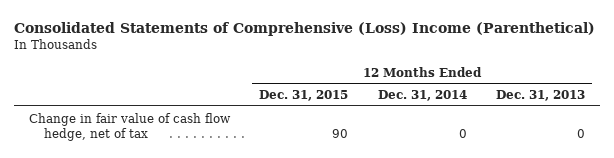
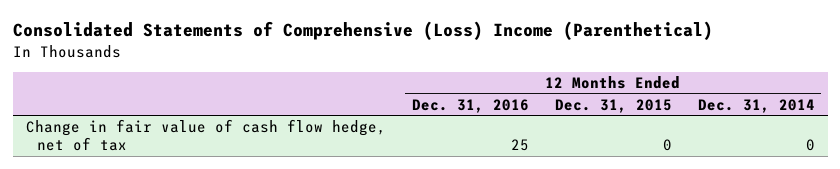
[495,90,585,102] Dec. 31, 2013 -> none
none -> [411,98,529,113] Dec. 31, 2016
[332,128,349,138] 90 -> [662,139,672,152] 0

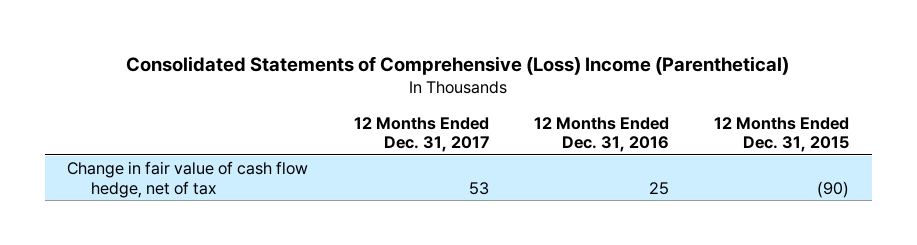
[697,98,815,113] Dec. 31, 2014 -> none
none -> [353,116,489,153] 12 Months Ended Dec. 31, 2017
[662,139,672,152] 0 -> [817,180,850,198] (90)

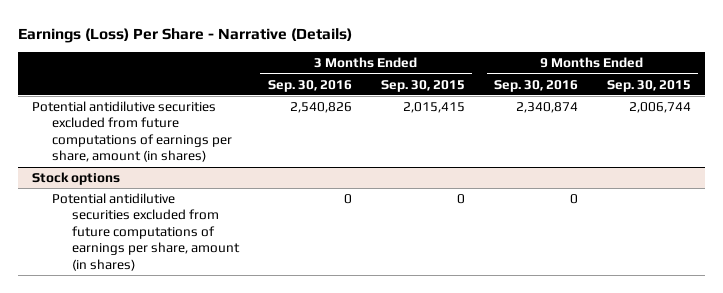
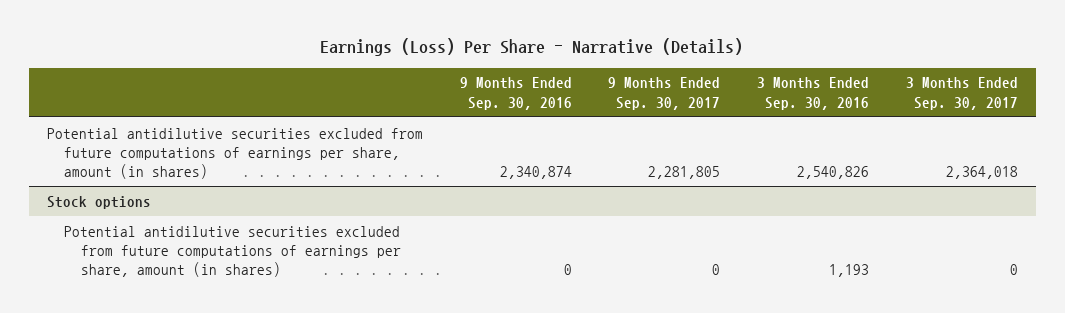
[380,79,465,92] Sep. 30, 2015 -> none
[606,79,691,92] Sep. 30, 2015 -> none
none -> [608,77,721,110] 9 Months Ended Sep. 30, 2017
none -> [905,77,1018,110] 3 Months Ended Sep. 30, 2017
[343,194,352,205] 0 -> [829,264,870,278] 1,193

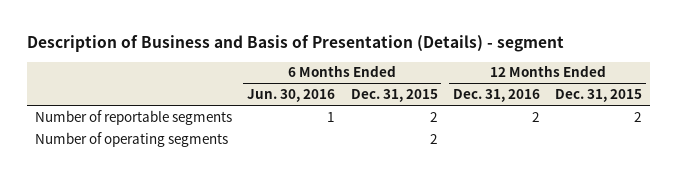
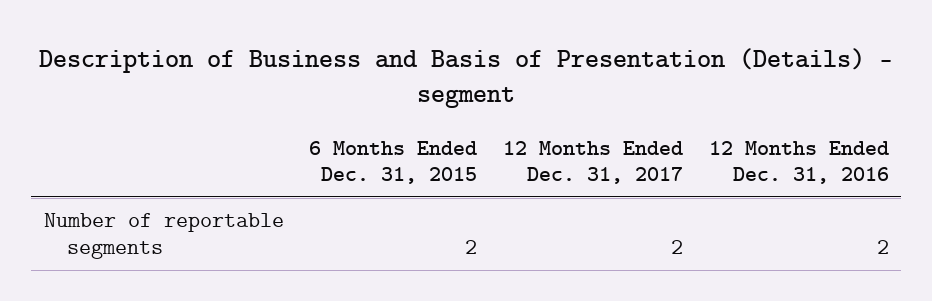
[247,89,336,103] Jun. 30, 2016 -> none
[555,89,643,103] Dec. 31, 2015 -> none
none -> [502,140,683,185] 12 Months Ended Dec. 31, 2017
[34,131,228,147] Number of operating segments -> none

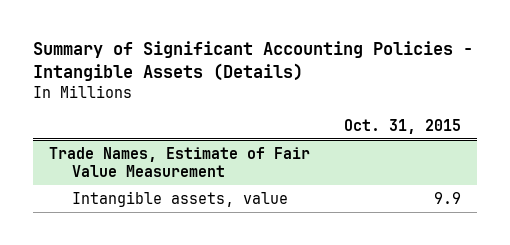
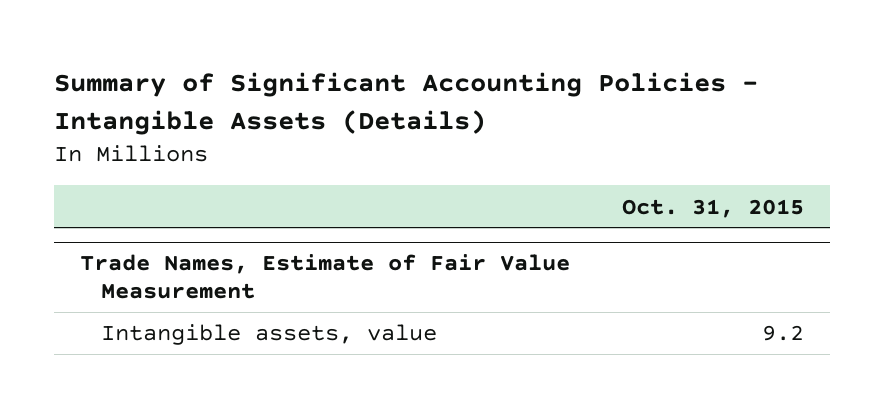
[433,191,461,204] 9.9 -> [762,325,805,342] 9.2

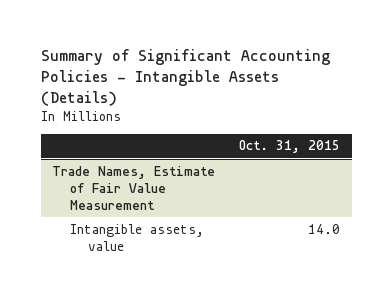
[762,325,805,342] 9.2 -> [308,223,341,234] 14.0

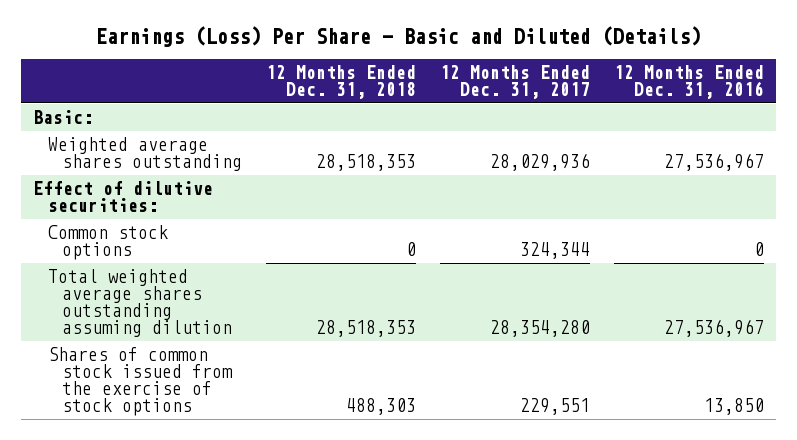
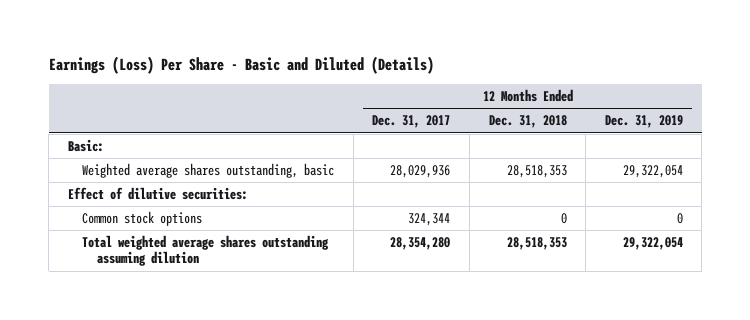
[613,65,764,100] 12 Months Ended Dec. 31, 2016 -> none
none -> [604,115,683,129] Dec. 31, 2019
[47,137,243,172] Weighted average shares outstanding -> [82,163,335,179] Weighted average shares outstanding, basic
[47,347,234,417] Shares of common stock issued from the exercise of stock options -> none

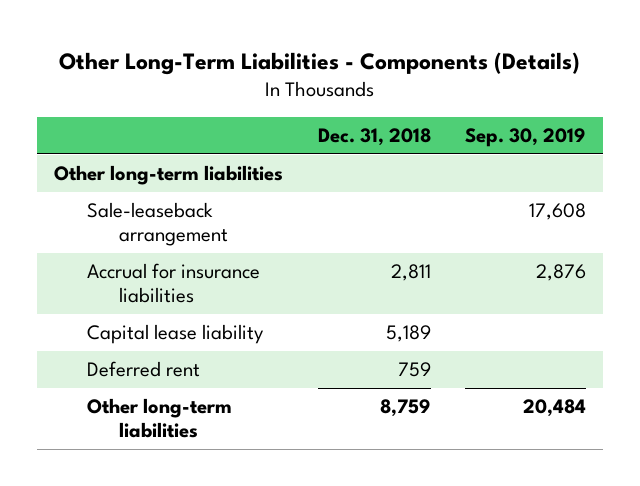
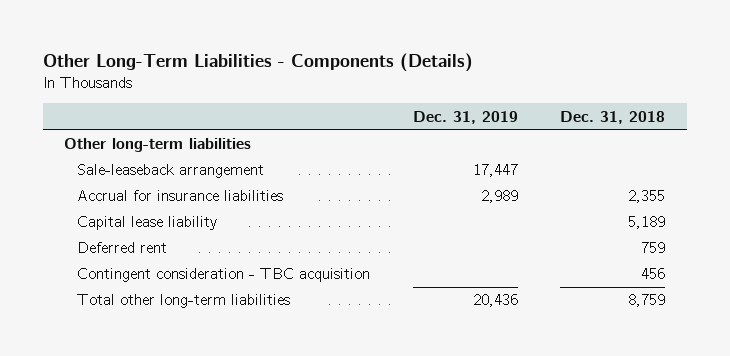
[465,127,587,147] Sep. 30, 2019 -> none
none -> [412,110,518,124] Dec. 31, 2019
[390,264,431,282] 2,811 -> [628,190,666,204] 2,355
none -> [77,268,371,283] Contingent consideration - TBC acquisition
[86,398,232,439] Other long-term liabilities -> [77,294,291,309] Total other long-term liabilities

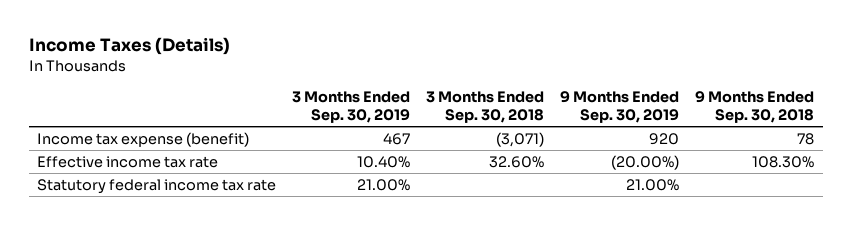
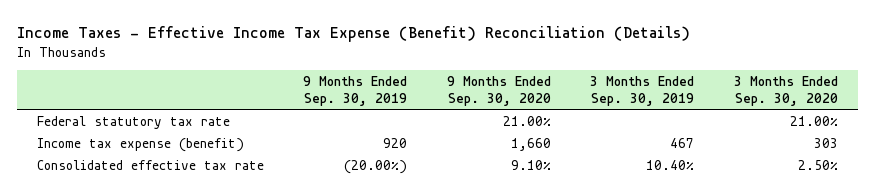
[28,37,230,56] Income Taxes (Details) -> [17,26,691,43] Income Taxes - Effective Income Tax Expense (Benefit) Reconciliation (Details)
[426,91,545,124] 3 Months Ended Sep. 30, 2018 -> none
[695,91,815,124] 9 Months Ended Sep. 30, 2018 -> none
none -> [446,76,551,107] 9 Months Ended Sep. 30, 2020
none -> [733,76,838,107] 3 Months Ended Sep. 30, 2020
none -> [37,115,231,129] Federal statutory tax rate
[36,178,276,194] Statutory federal income tax rate -> none
[36,155,218,168] Effective income tax rate -> [37,159,265,170] Consolidated effective tax rate

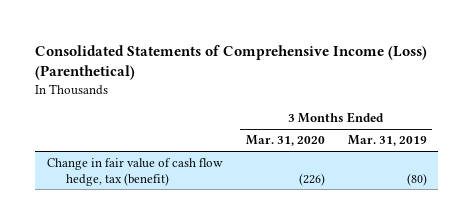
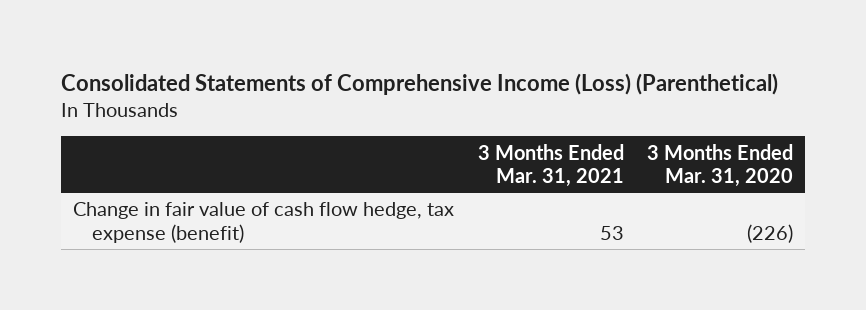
[347,135,427,147] Mar. 31, 2019 -> none
none -> [477,143,624,188] 3 Months Ended Mar. 31, 2021
[46,158,223,186] Change in fair value of cash flow hedge, tax (benefit) -> [73,202,455,243] Change in fair value of cash flow hedge, tax expense (benefit)

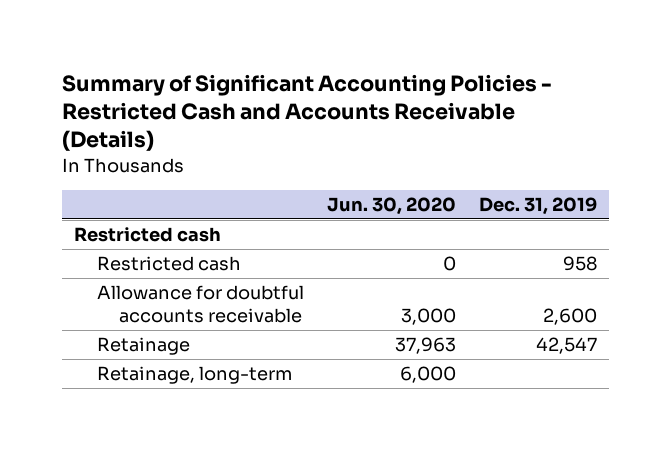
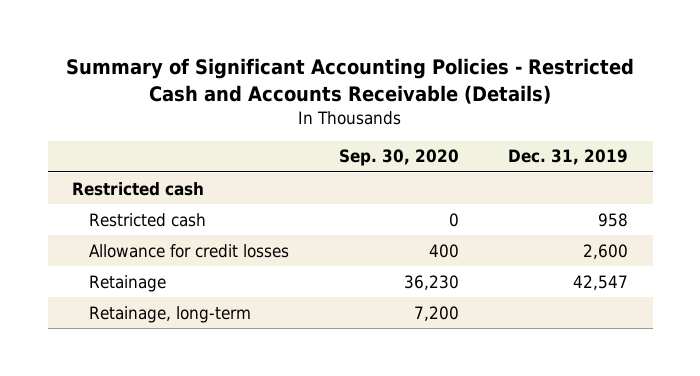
[326,196,456,215] Jun. 30, 2020 -> none
none -> [338,149,459,167] Sep. 30, 2020
[96,285,304,324] Allowance for doubtful accounts receivable -> [89,243,290,258] Allowance for credit losses

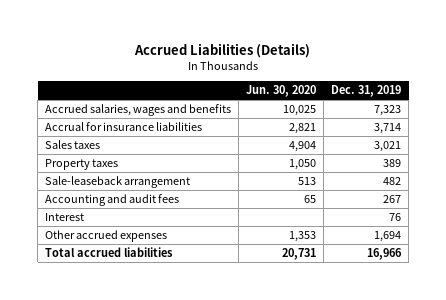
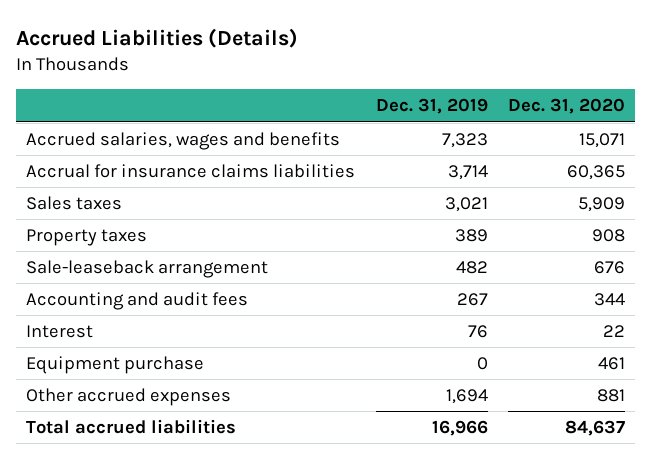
[246,85,317,98] Jun. 30, 2020 -> none
none -> [508,98,626,115] Dec. 31, 2020
[45,121,203,131] Accrual for insurance liabilities -> [26,164,356,179] Accrual for insurance claims liabilities
none -> [26,356,205,375] Equipment purchase

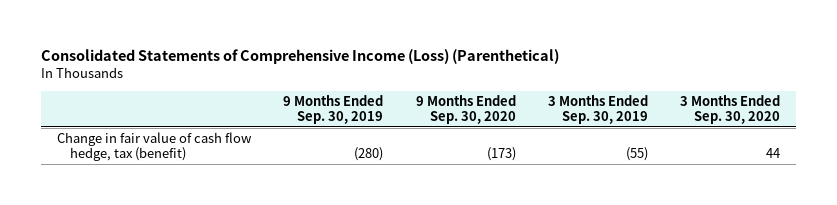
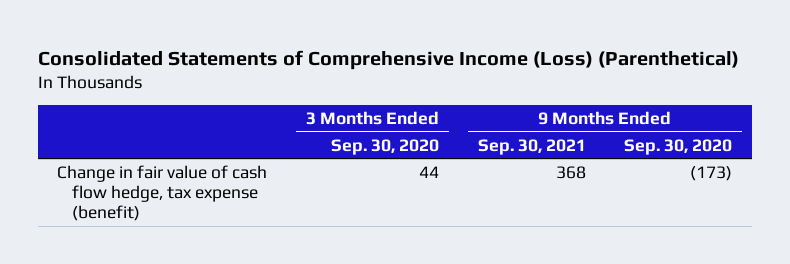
[283,94,384,125] 9 Months Ended Sep. 30, 2019 -> none
[548,94,649,125] 3 Months Ended Sep. 30, 2019 -> none
none -> [477,138,586,155] Sep. 30, 2021
[57,131,253,162] Change in fair value of cash flow hedge, tax (benefit) -> [57,164,268,221] Change in fair value of cash flow hedge, tax expense (benefit)

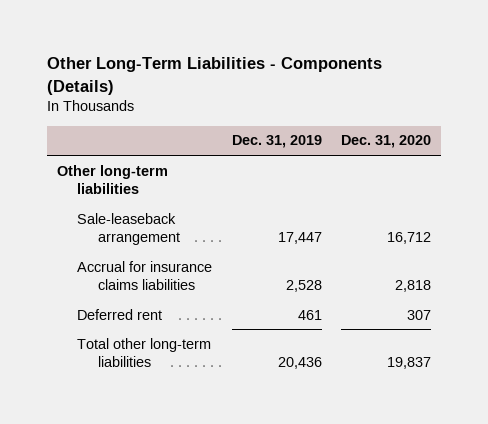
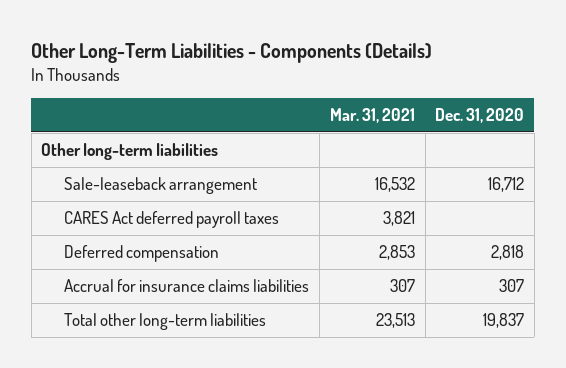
[231,135,322,149] Dec. 31, 2019 -> none
none -> [329,107,415,123] Mar. 31, 2021
[77,308,163,320] Deferred rent -> none
none -> [64,211,280,229] CARES Act deferred payroll taxes
none -> [64,245,220,263] Deferred compensation
[395,280,432,293] 2,818 -> [499,279,525,293] 307

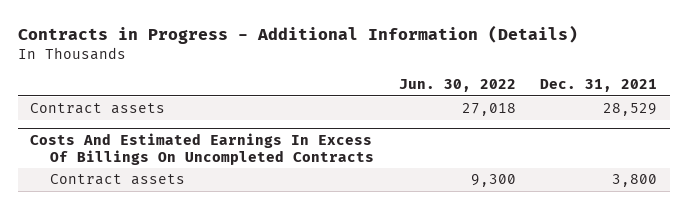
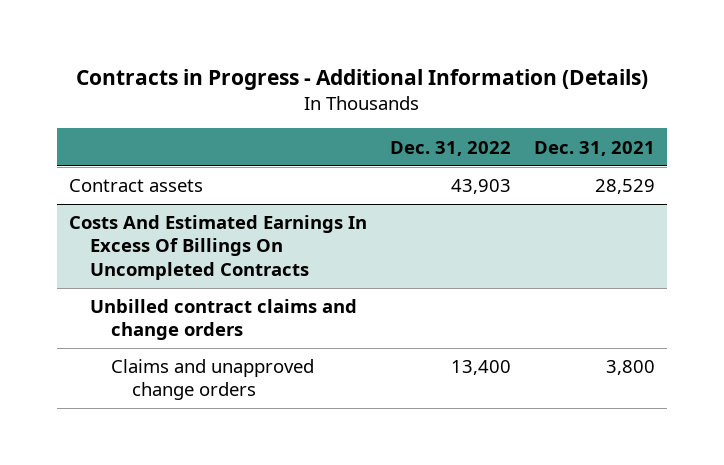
[398,79,516,93] Jun. 30, 2022 -> none
none -> [389,140,511,156] Dec. 31, 2022
[49,174,185,186] Contract assets -> none
none -> [89,299,357,341] Unbilled contract claims and change orders
none -> [110,359,314,401] Claims and unapproved change orders

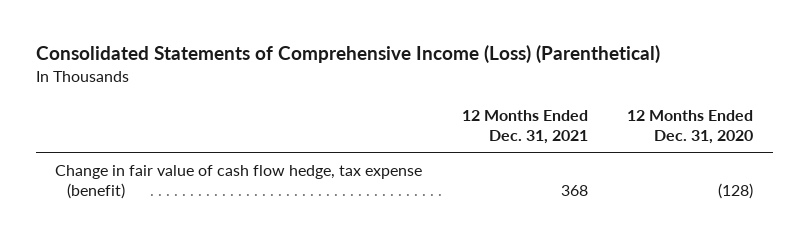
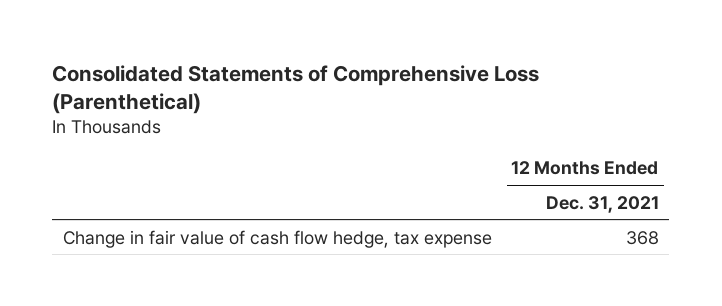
[35,45,660,64] Consolidated Statements of Comprehensive Income (Loss) (Parenthetical) -> [52,64,540,114] Consolidated Statements of Comprehensive Loss (Parenthetical)
[627,109,754,145] 12 Months Ended Dec. 31, 2020 -> none
[55,164,423,200] Change in fair value of cash flow hedge, tax expense (benefit) -> [62,229,492,248] Change in fair value of cash flow hedge, tax expense

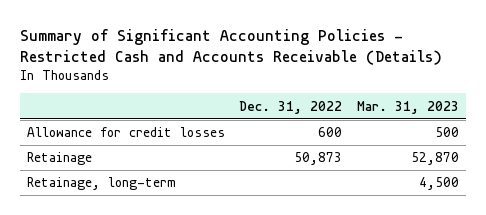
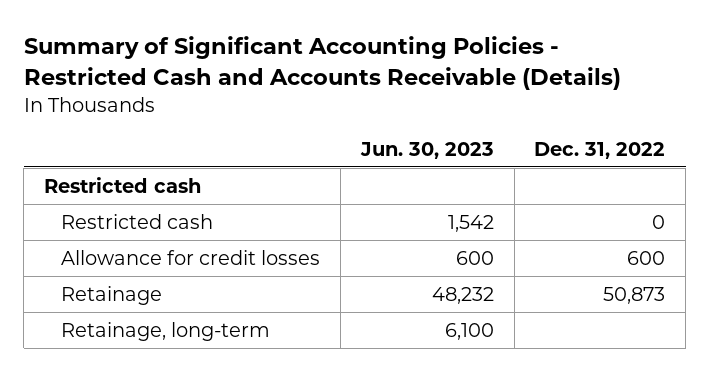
[356,100,459,114] Mar. 31, 2023 -> none
none -> [359,142,494,160] Jun. 30, 2023
none -> [44,176,202,193] Restricted cash
none -> [61,213,214,229] Restricted cash

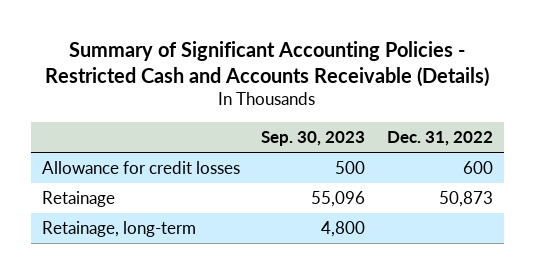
[359,142,494,160] Jun. 30, 2023 -> none
none -> [261,131,366,147] Sep. 30, 2023
[44,176,202,193] Restricted cash -> none
[61,213,214,229] Restricted cash -> none

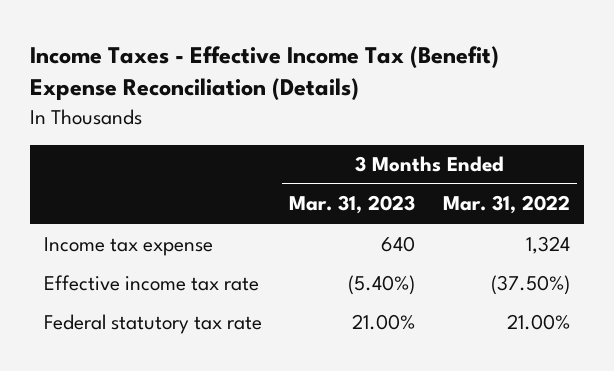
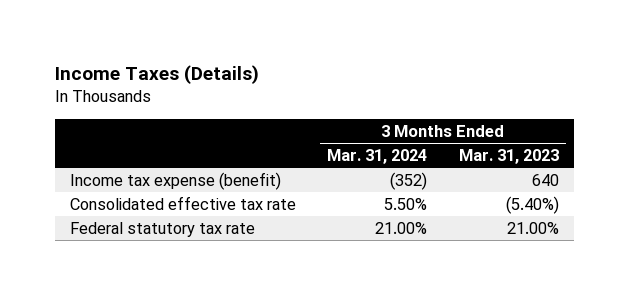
[29,45,499,101] Income Taxes - Effective Income Tax (Benefit) Expense Reconciliation (Details) -> [54,65,259,85] Income Taxes (Details)
[442,195,570,215] Mar. 31, 2022 -> none
none -> [327,149,428,165] Mar. 31, 2024
[43,236,213,256] Income tax expense -> [70,171,282,190] Income tax expense (benefit)
[43,274,259,291] Effective income tax rate -> [70,195,297,210] Consolidated effective tax rate

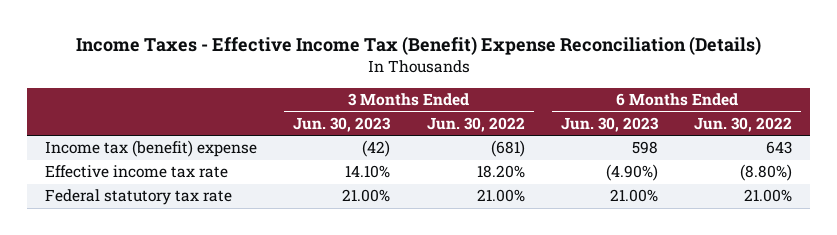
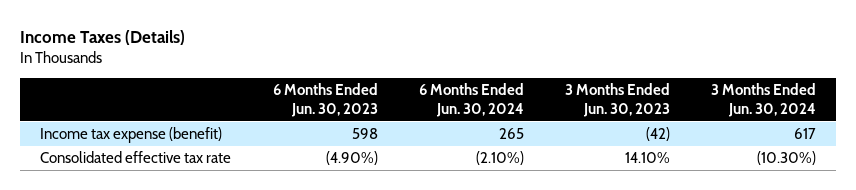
[75,35,761,55] Income Taxes - Effective Income Tax (Benefit) Expense Reconciliation (Details) -> [19,29,185,45] Income Taxes (Details)
[426,116,525,132] Jun. 30, 2022 -> none
[694,116,793,132] Jun. 30, 2022 -> none
none -> [418,82,524,117] 6 Months Ended Jun. 30, 2024
none -> [710,82,816,117] 3 Months Ended Jun. 30, 2024
[44,189,232,206] Federal statutory tax rate -> none
[44,140,257,158] Income tax (benefit) expense -> [40,127,223,144] Income tax expense (benefit)
[44,165,228,179] Effective income tax rate -> [40,151,232,164] Consolidated effective tax rate

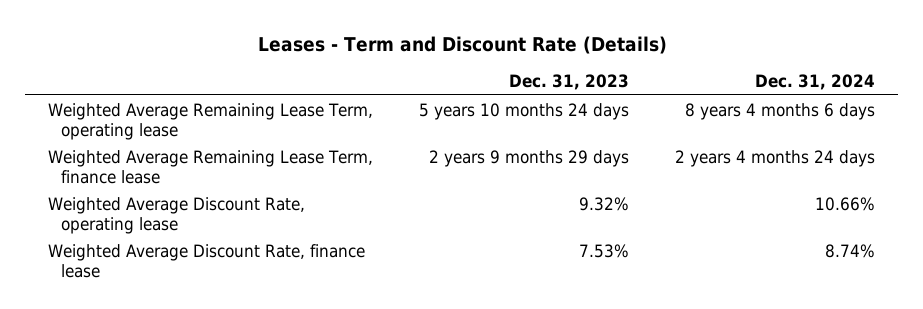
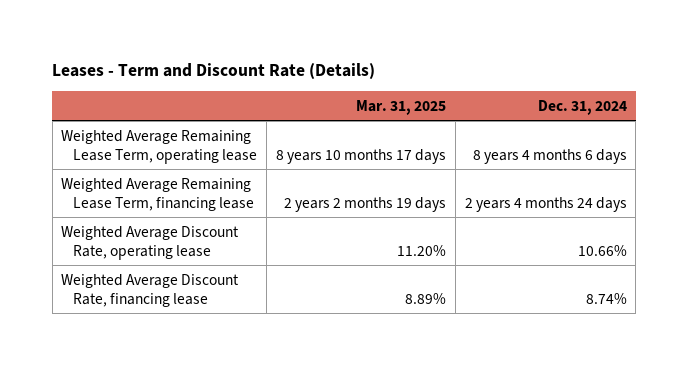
[509,74,630,91] Dec. 31, 2023 -> none
none -> [355,99,446,115] Mar. 31, 2025
[47,149,373,184] Weighted Average Remaining Lease Term, finance lease -> [61,177,255,211] Weighted Average Remaining Lease Term, financing lease
[47,243,365,278] Weighted Average Discount Rate, finance lease -> [61,273,240,307] Weighted Average Discount Rate, financing lease

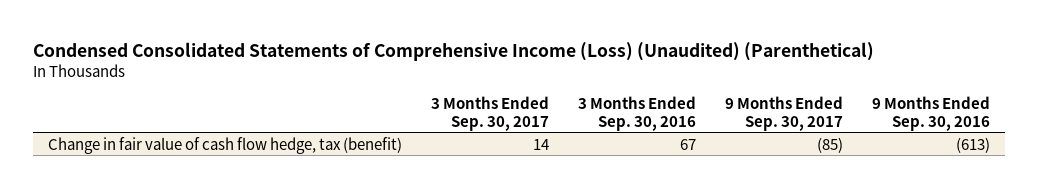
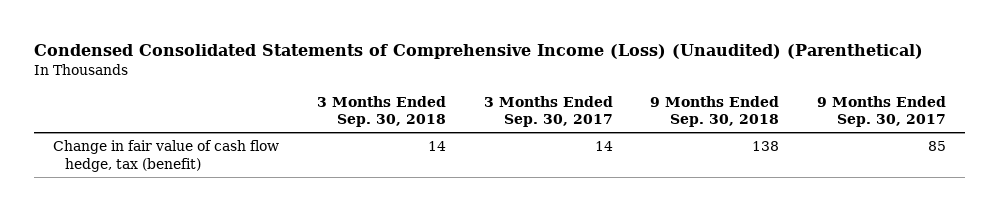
[578,95,697,131] 3 Months Ended Sep. 30, 2016 -> none
[872,95,991,131] 9 Months Ended Sep. 30, 2016 -> none
none -> [316,95,446,128] 3 Months Ended Sep. 30, 2018
none -> [650,95,780,128] 9 Months Ended Sep. 30, 2018
[817,136,844,153] (85) -> [928,141,947,152] 85

